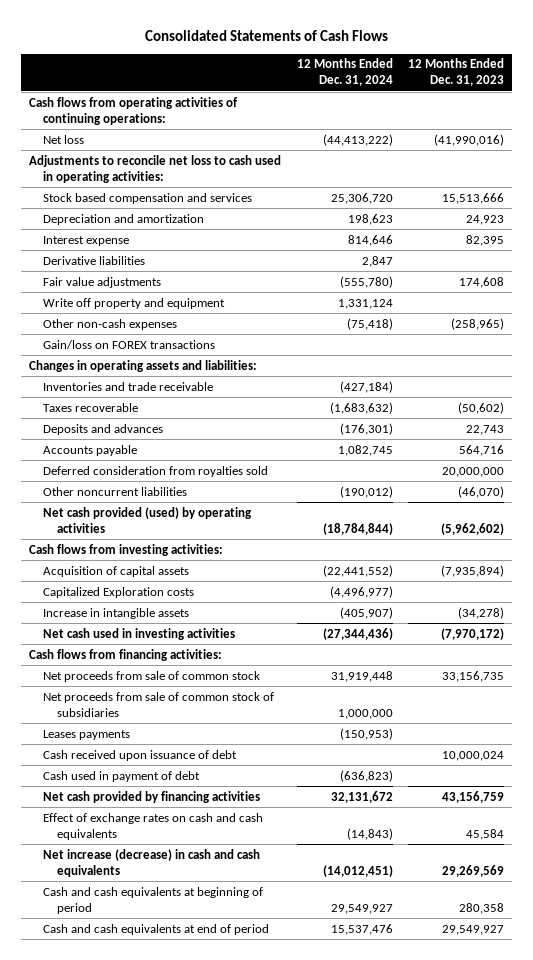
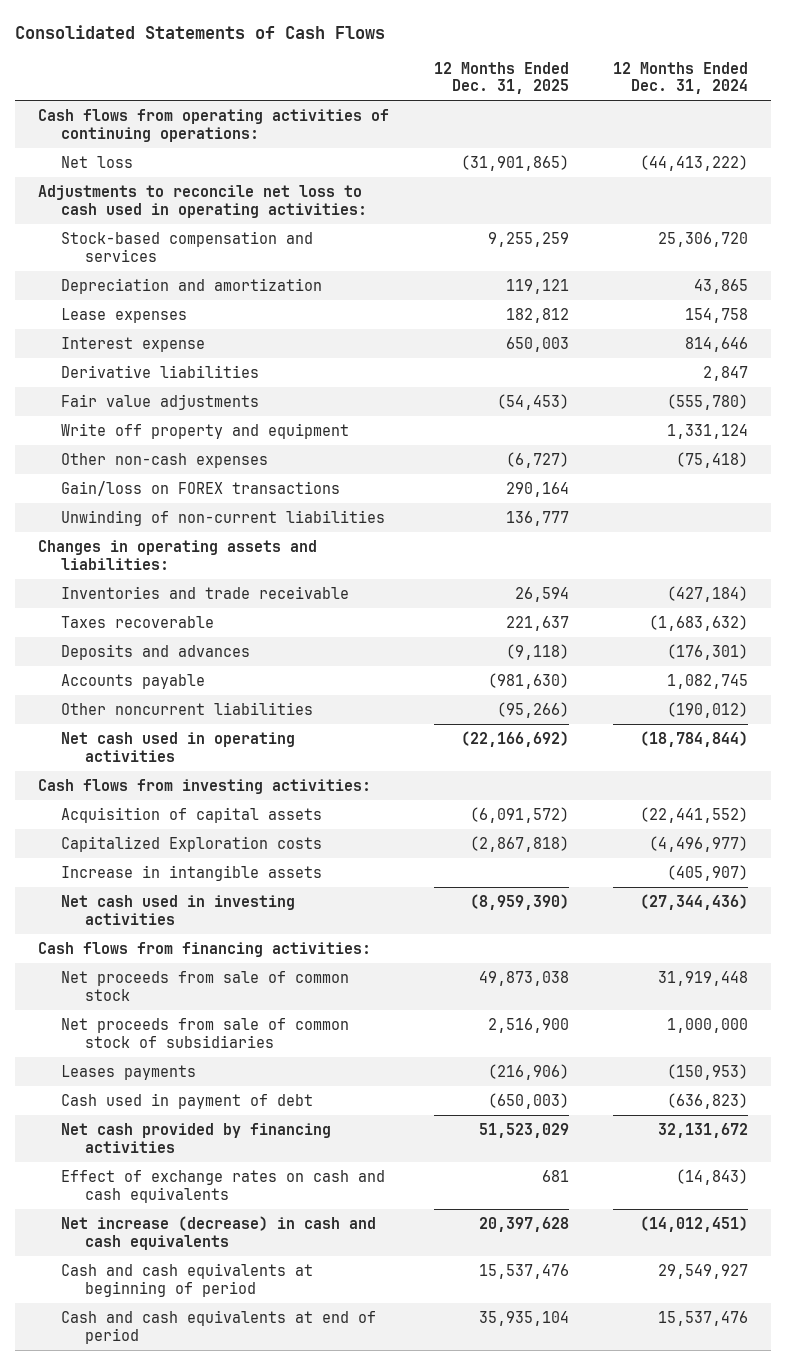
[408,58,505,87] 12 Months Ended Dec. 31, 2023 -> none
none -> [433,61,569,95] 12 Months Ended Dec. 31, 2025
[43,192,253,204] Stock based compensation and services -> [61,231,314,262] Stock-based compensation and services
[347,213,393,225] 198,623 -> [694,279,749,295] 43,865
none -> [61,308,188,324] Lease expenses
none -> [61,510,386,527] Unwinding of non-current liabilities
[43,465,269,477] Deferred consideration from royalties sold -> none
[43,506,253,533] Net cash provided (used) by operating activities -> [61,732,296,762] Net cash used in operating activities
[43,749,238,761] Cash received upon issuance of debt -> none

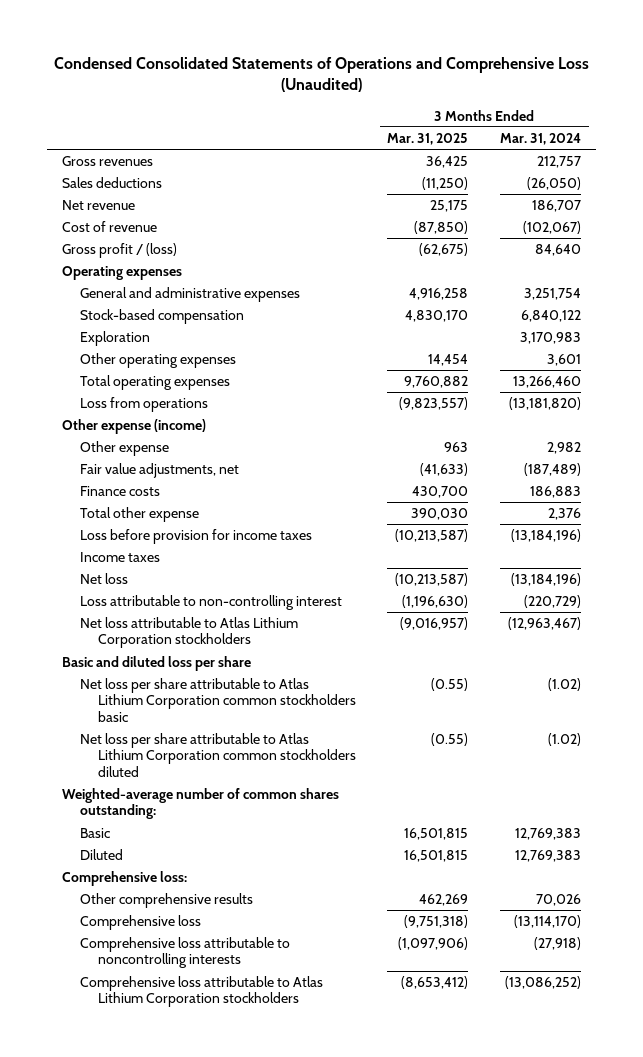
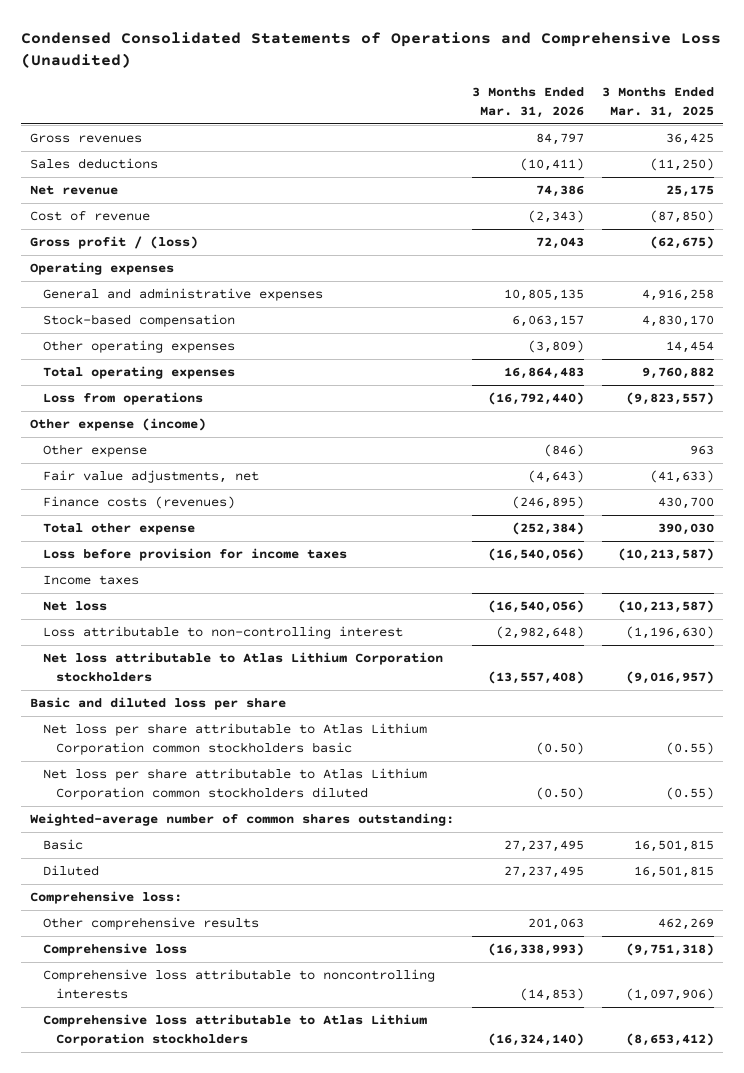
[499,132,581,145] Mar. 31, 2024 -> none
none -> [471,87,584,118] 3 Months Ended Mar. 31, 2026
[80,331,151,347] Exploration -> none
[80,486,161,497] Finance costs -> [43,496,236,510] Finance costs (revenues)

